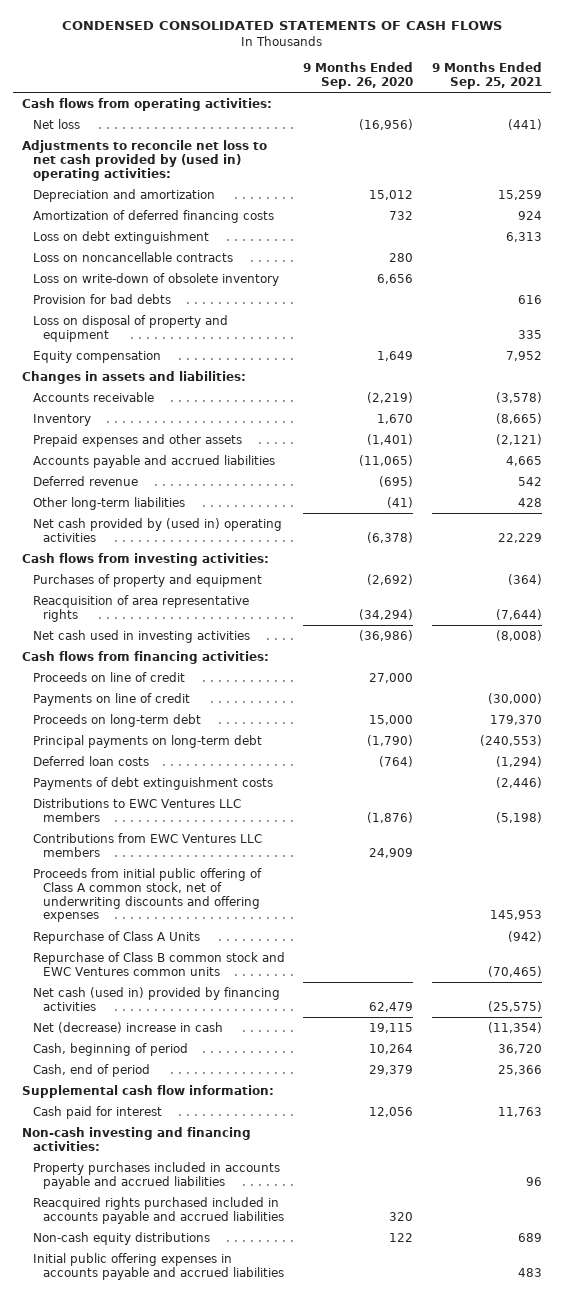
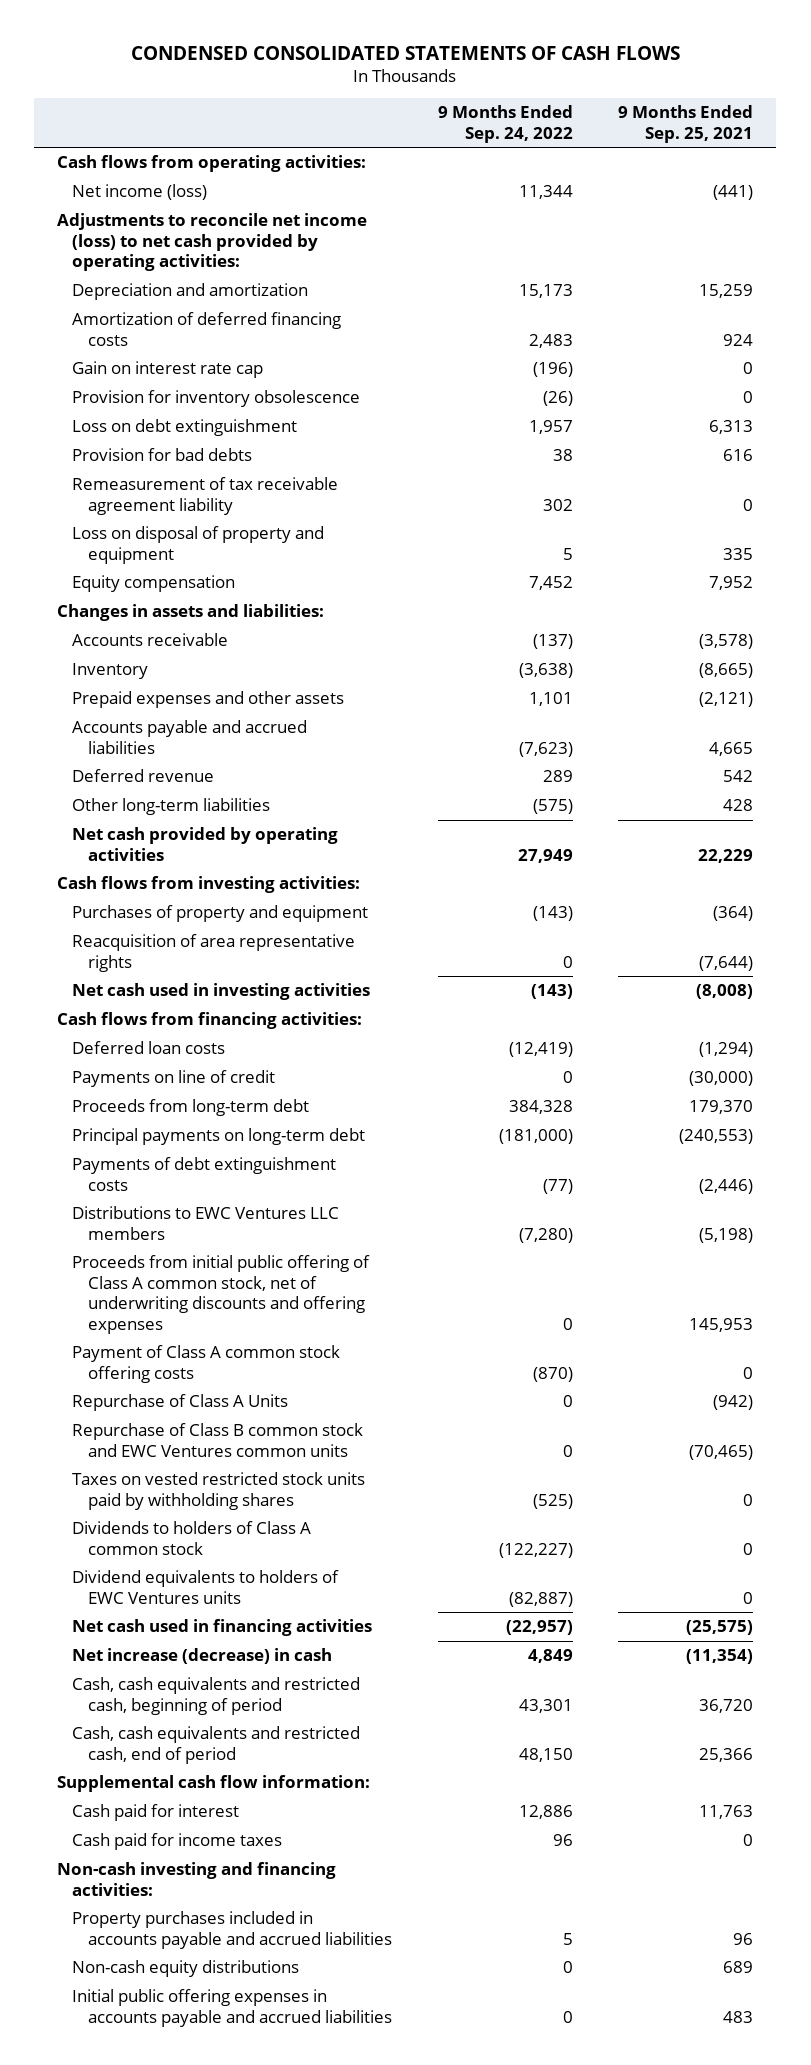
[303,61,414,89] 9 Months Ended Sep. 26, 2020 -> none
none -> [437,105,573,143] 9 Months Ended Sep. 24, 2022
[32,118,80,129] Net loss -> [72,184,208,201] Net income (loss)
[22,139,268,181] Adjustments to reconcile net loss to net cash provided by (used in) operating activities: -> [57,213,368,272] Adjustments to reconcile net income (loss) to net cash provided by operating activities:
none -> [72,361,264,379] Gain on interest rate cap
none -> [72,390,361,408] Provision for inventory obsolescence
[32,251,233,262] Loss on noncancellable contracts -> none
[32,272,279,286] Loss on write-down of obsolete inventory -> none
none -> [72,477,339,515] Remeasurement of tax receivable agreement liability
[32,517,282,542] Net cash provided by (used in) operating activities -> [72,827,339,861] Net cash provided by operating activities
[32,671,185,682] Proceeds on line of credit -> none
[32,755,149,766] Deferred loan costs -> [72,1041,226,1055] Deferred loan costs
[32,713,201,727] Proceeds on long-term debt -> [72,1099,310,1117] Proceeds from long-term debt
[32,832,262,857] Contributions from EWC Ventures LLC members -> none
none -> [72,1345,341,1383] Payment of Class A common stock offering costs
none -> [72,1472,366,1510] Taxes on vested restricted stock units paid by withholding shares
none -> [72,1521,312,1555] Dividends to holders of Class A common stock
none -> [72,1570,340,1604] Dividend equivalents to holders of EWC Ventures units
[32,986,280,1011] Net cash (used in) provided by financing activities -> [72,1619,373,1637] Net cash used in financing activities
[32,1021,223,1033] Net (decrease) increase in cash -> [72,1648,333,1665] Net increase (decrease) in cash
[32,1042,188,1056] Cash, beginning of period -> [72,1677,361,1715] Cash, cash equivalents and restricted cash, beginning of period
[32,1063,150,1077] Cash, end of period -> [72,1726,361,1764] Cash, cash equivalents and restricted cash, end of period
none -> [72,1833,283,1851] Cash paid for income taxes
[32,1196,285,1224] Reacquired rights purchased included in accounts payable and accrued liabilities -> none

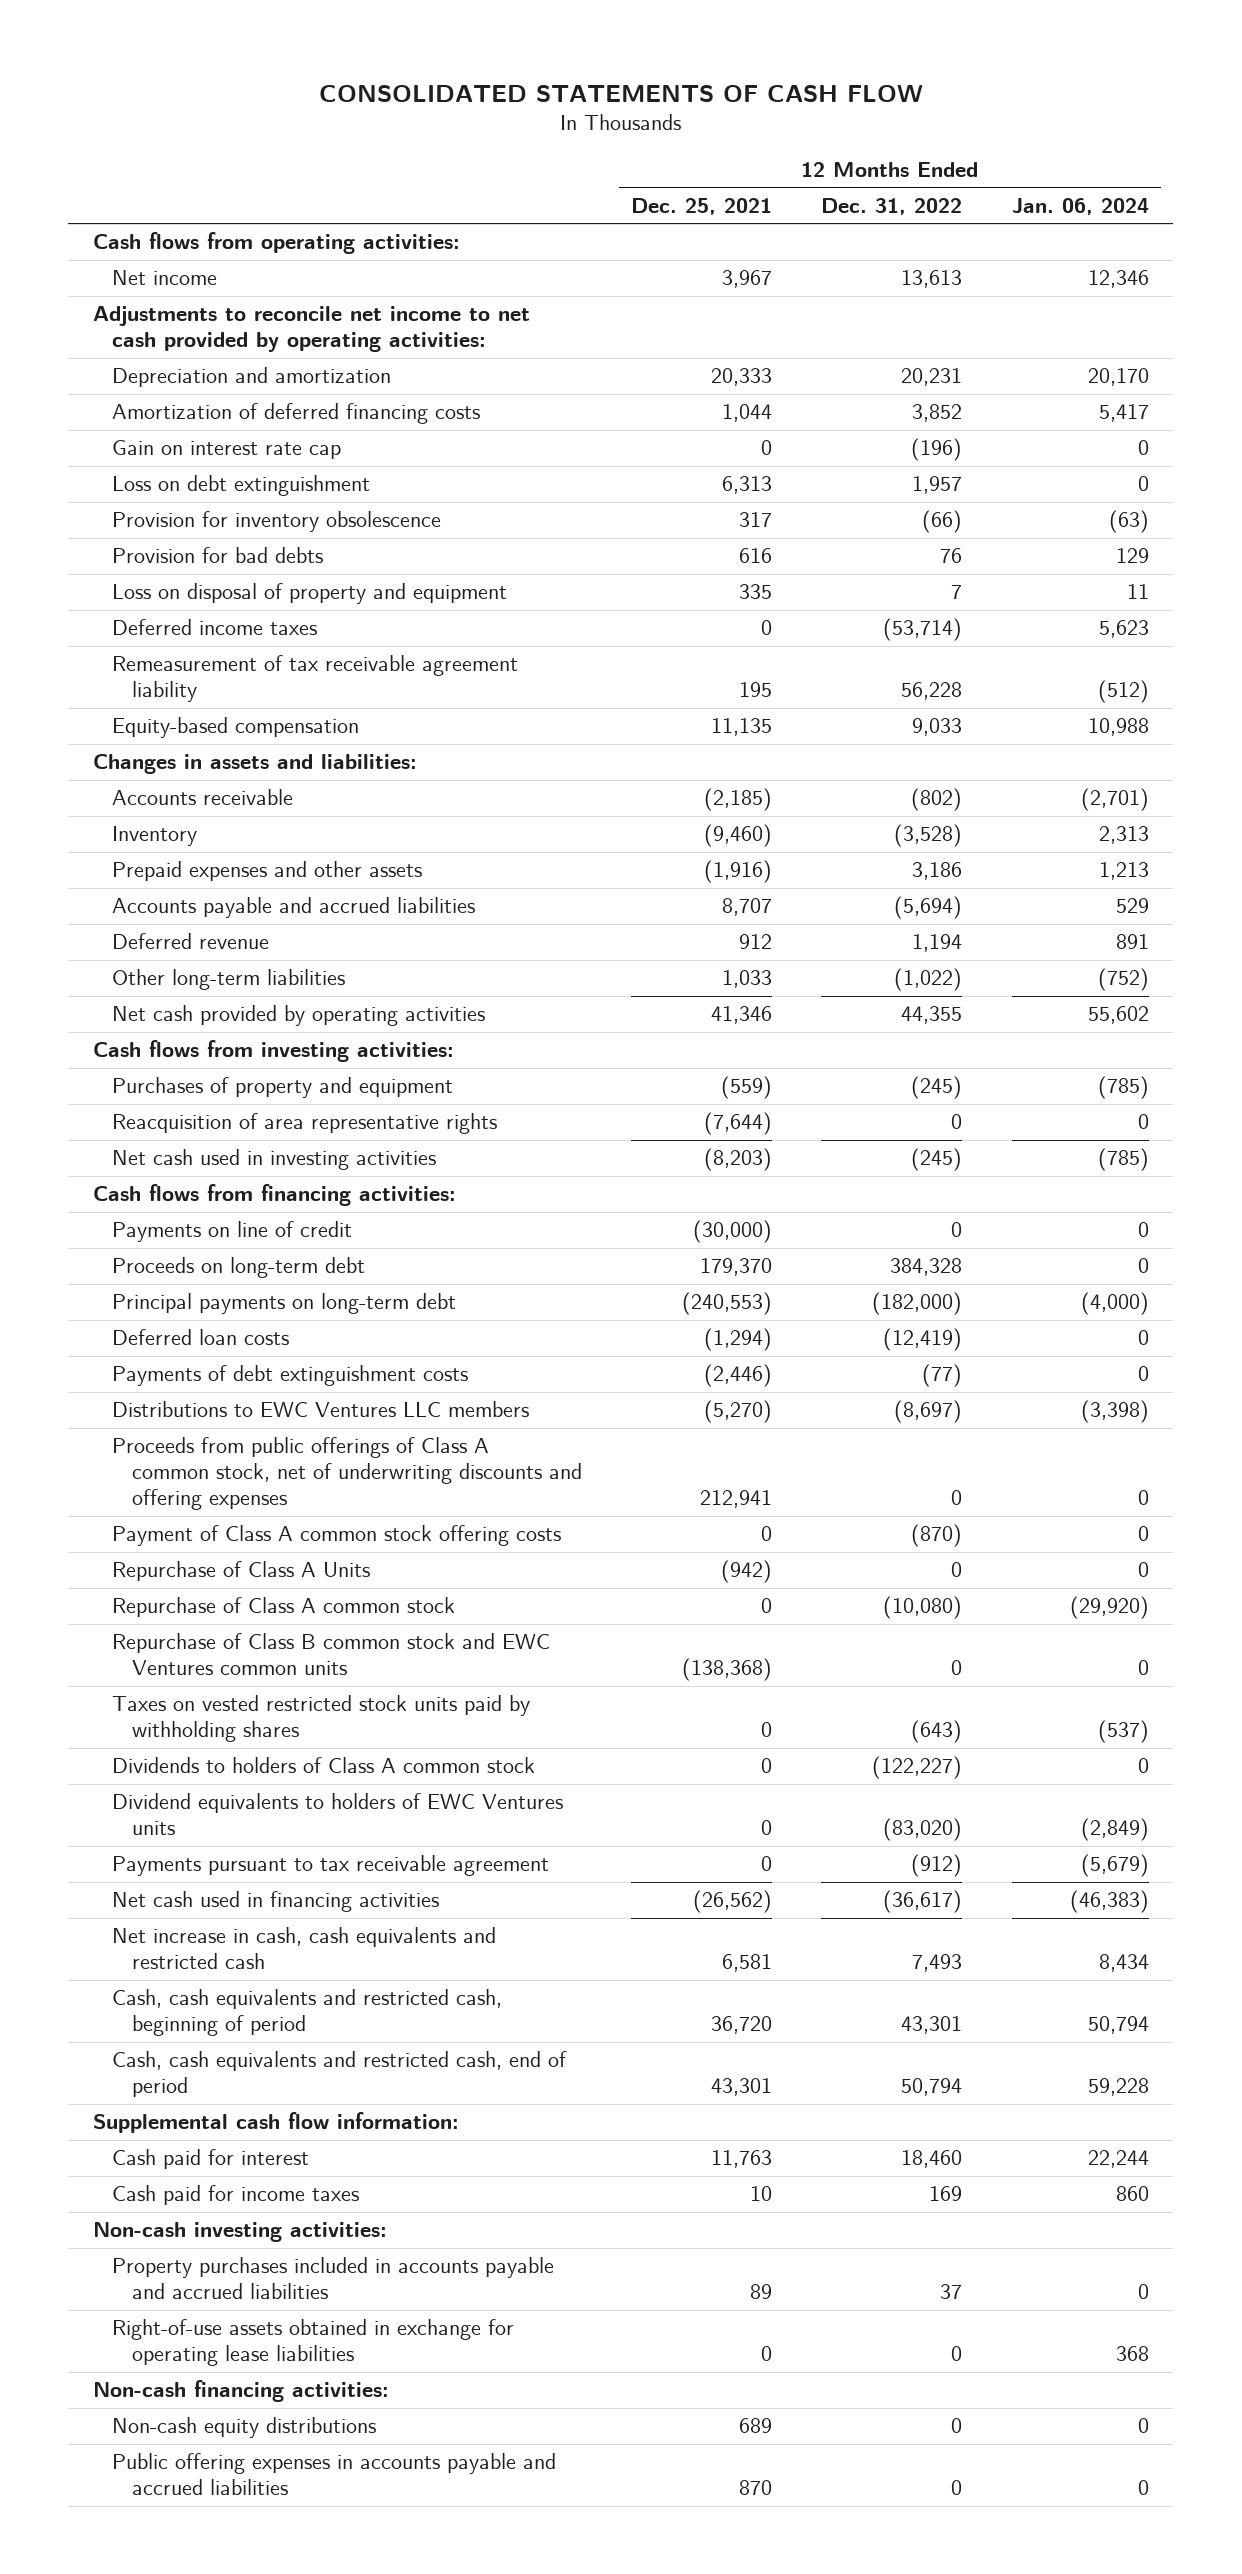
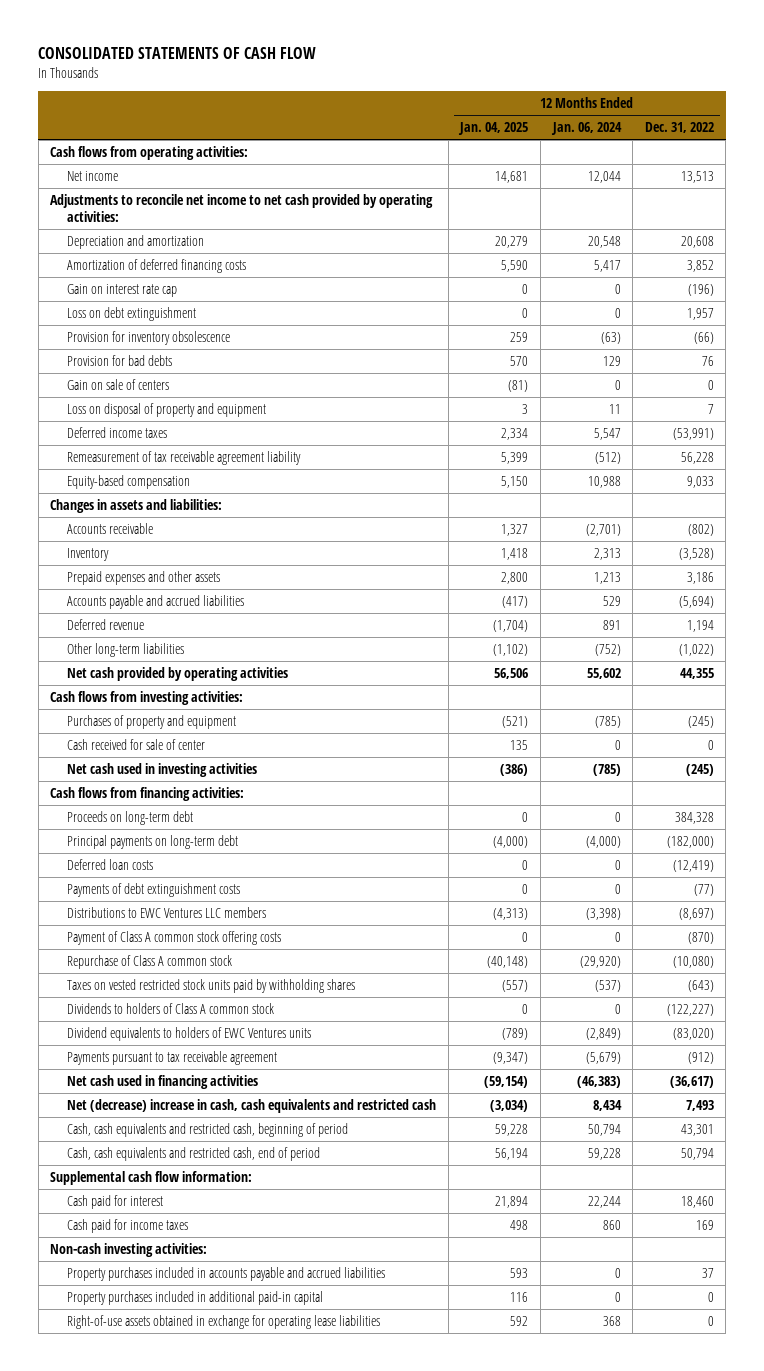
[631,197,773,215] Dec. 25, 2021 -> none
none -> [458,122,529,136] Jan. 04, 2025
[901,270,963,289] 13,613 -> [680,170,714,183] 13,513
[1087,270,1149,289] 12,346 -> [587,170,621,183] 12,044
[901,368,963,387] 20,231 -> [680,235,714,248] 20,608
[1087,368,1149,387] 20,170 -> [587,235,621,248] 20,548
none -> [67,378,170,390] Gain on sale of centers
[883,618,963,642] (53,714) -> [672,427,714,440] (53,991)
[1098,620,1149,639] 5,623 -> [593,427,621,440] 5,547
[112,1113,498,1135] Reacquisition of area representative rights -> none
none -> [67,738,206,750] Cash received for sale of center
[112,1221,353,1243] Payments on line of credit -> none
[112,1437,582,1511] Proceeds from public offerings of Class A common stock, net of underwriting discounts and offering expenses -> none
[112,1561,371,1582] Repurchase of Class A Units -> none
[112,1633,551,1676] Repurchase of Class B common stock and EWC Ventures common units -> none
[112,1927,497,1970] Net increase in cash, cash equivalents and restricted cash -> [67,1098,437,1113] Net (decrease) increase in cash, cash equivalents and restricted cash
none -> [67,1290,324,1305] Property purchases included in additional paid-in capital
[93,2380,390,2403] Non-cash financing activities: -> none
[112,2417,377,2439] Non-cash equity distributions -> none
[112,2453,557,2496] Public offering expenses in accounts payable and accrued liabilities -> none

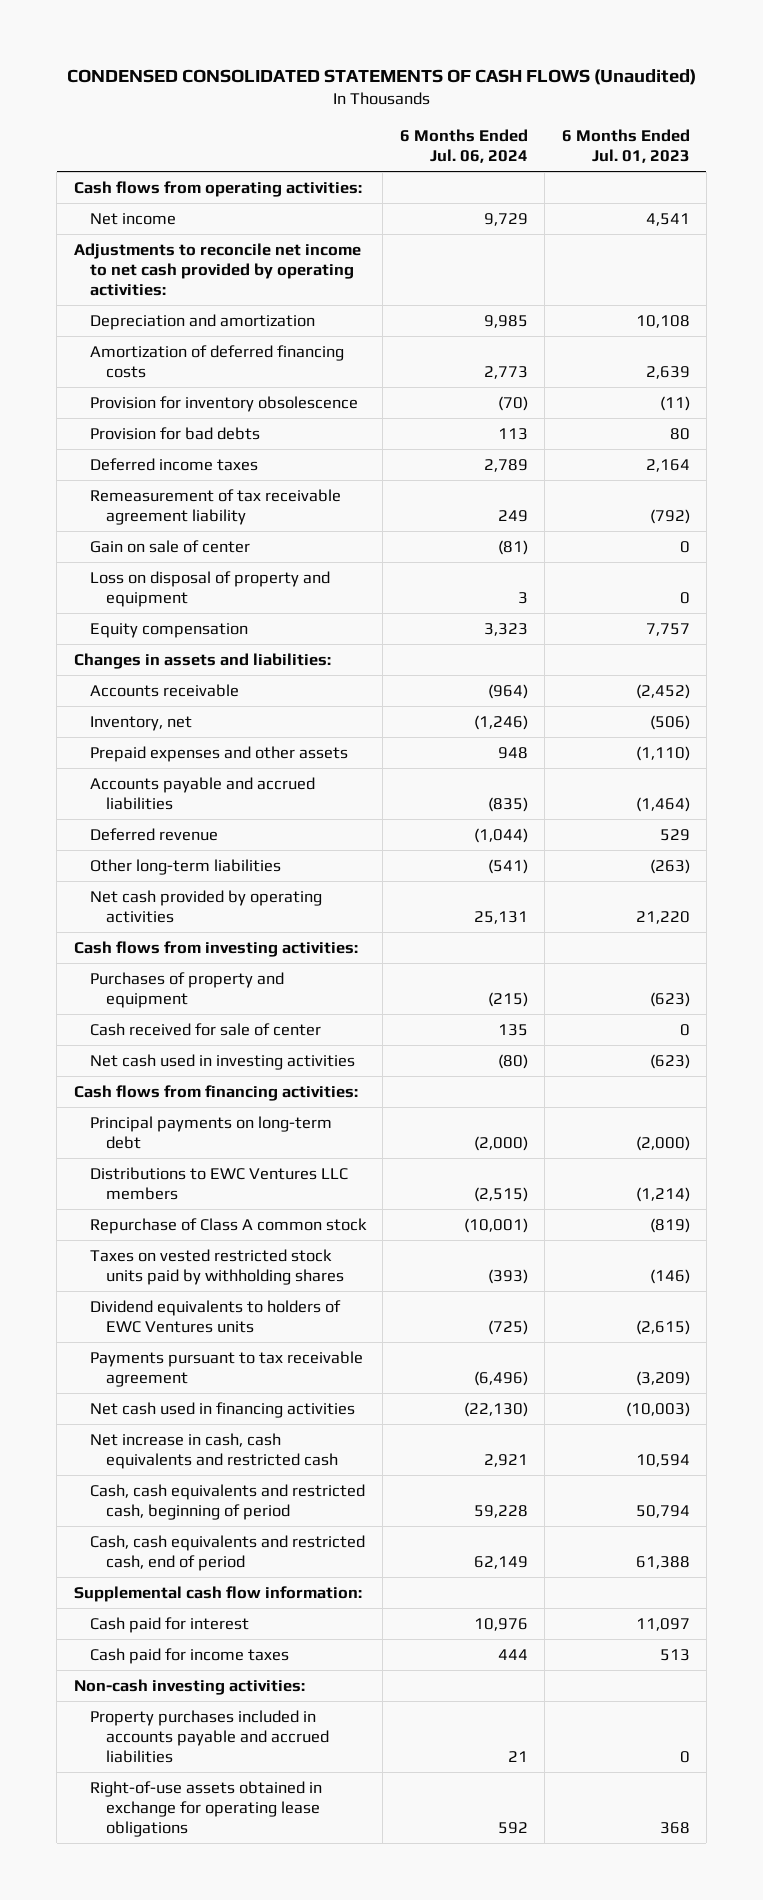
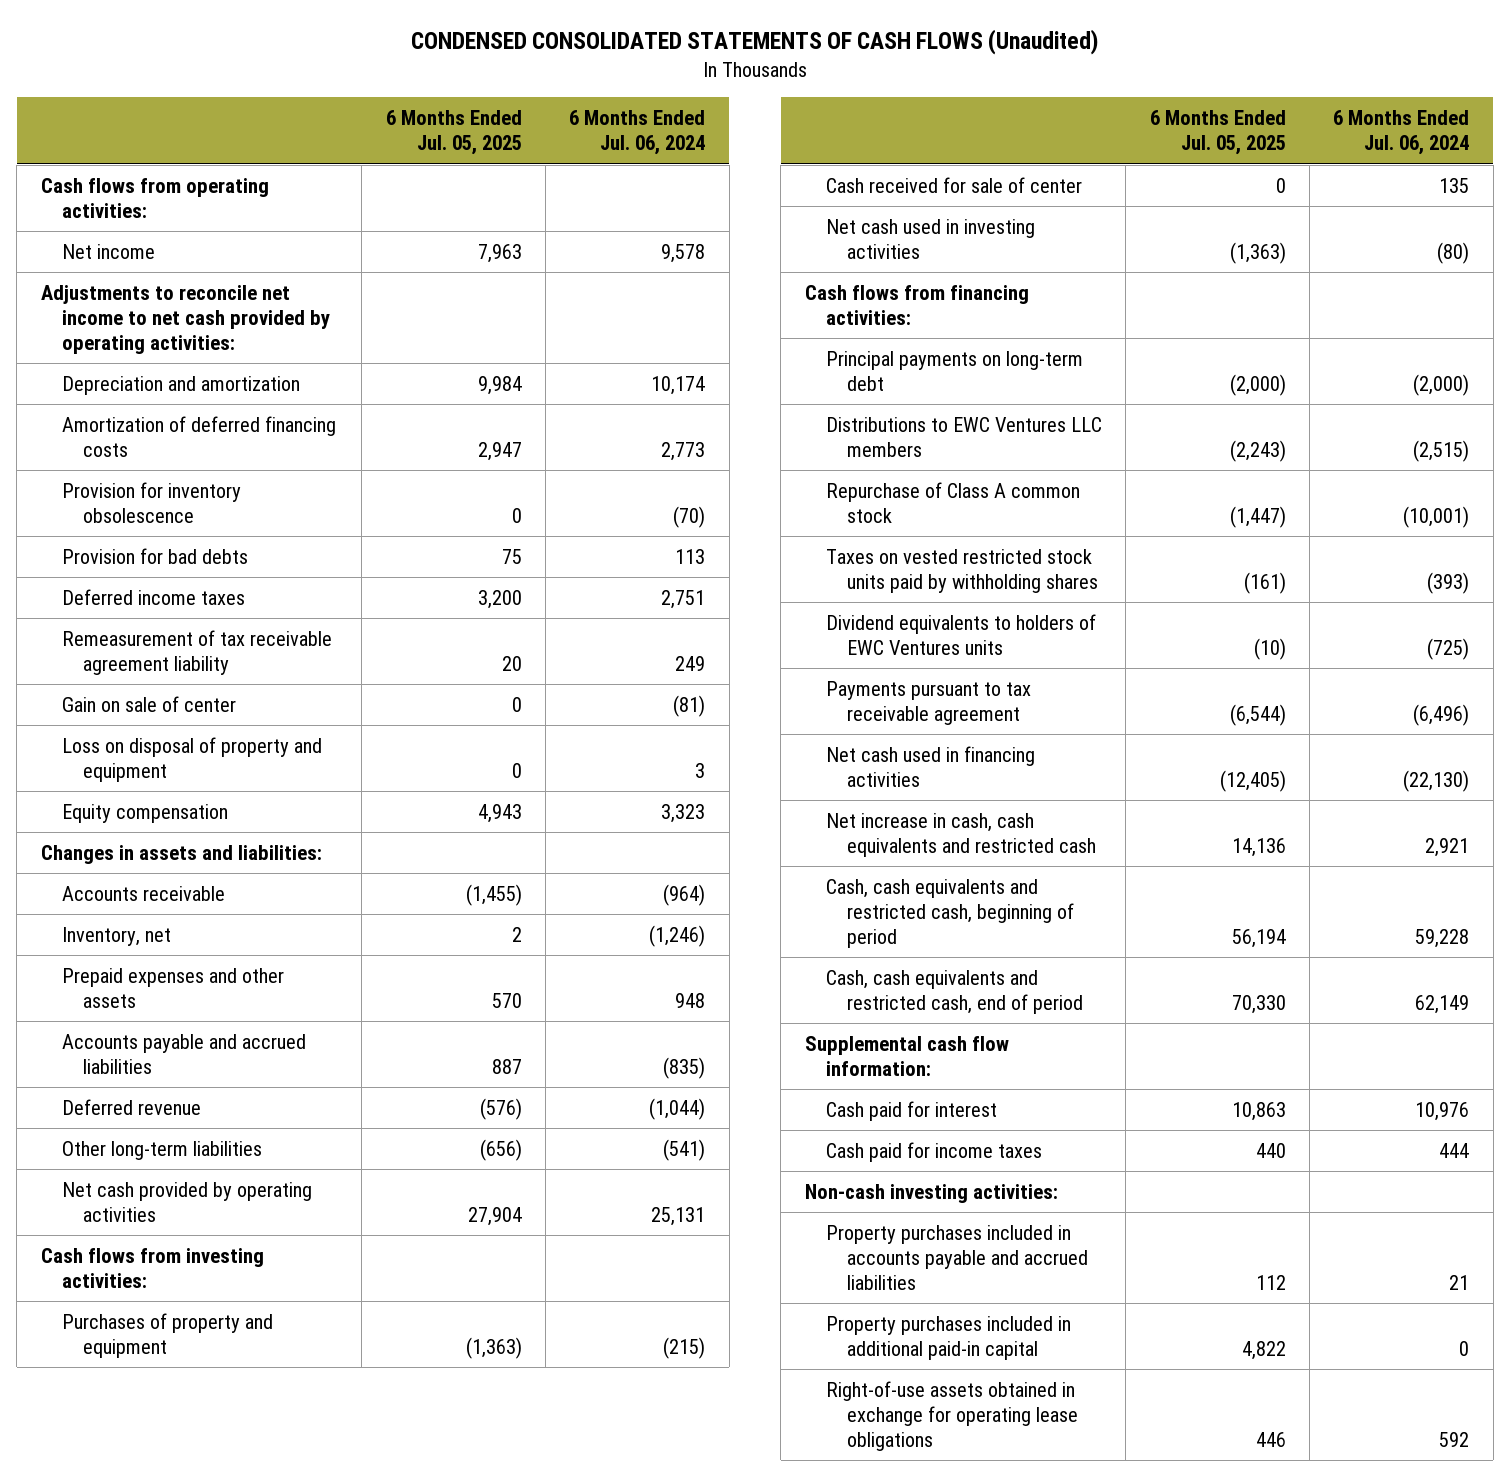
[561,128,690,164] 6 Months Ended Jul. 01, 2023 -> none
none -> [385,110,522,156] 6 Months Ended Jul. 05, 2025
[483,212,528,226] 9,729 -> [661,243,706,263] 9,578
[483,314,528,328] 9,985 -> [651,375,706,395] 10,174
[483,458,528,472] 2,789 -> [661,589,706,609] 2,751
none -> [825,1315,1071,1361] Property purchases included in additional paid-in capital

